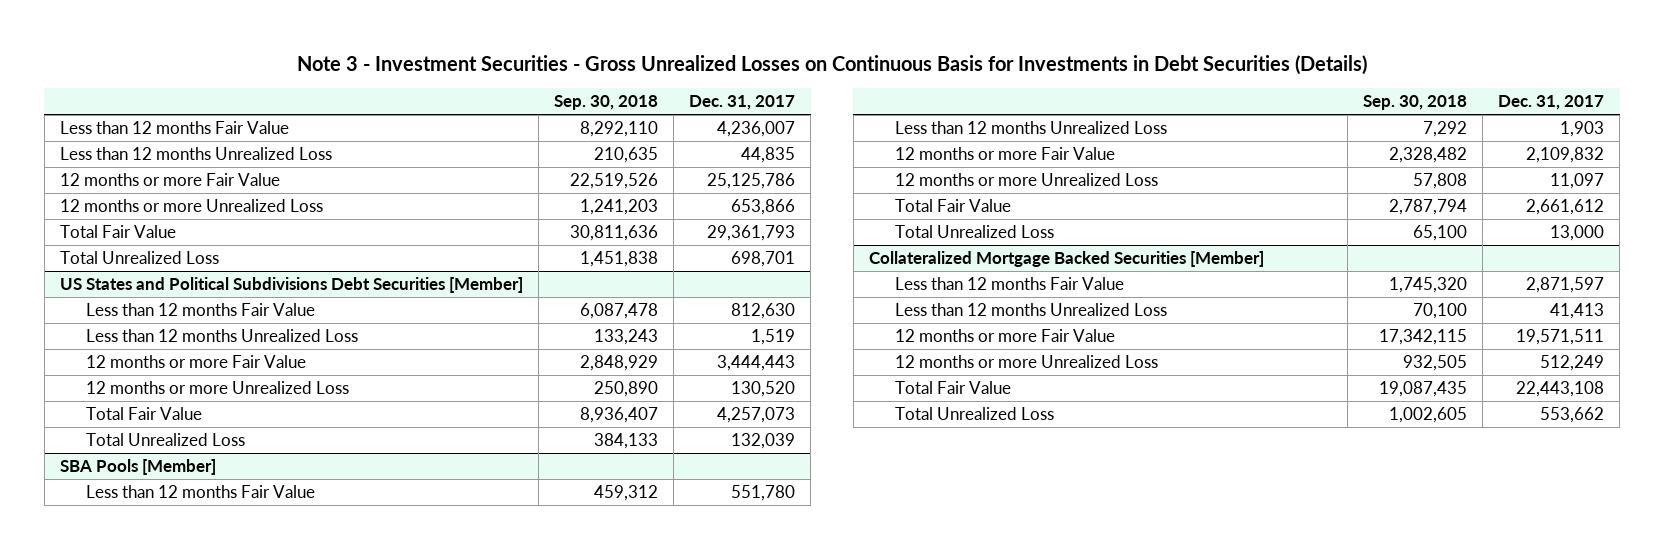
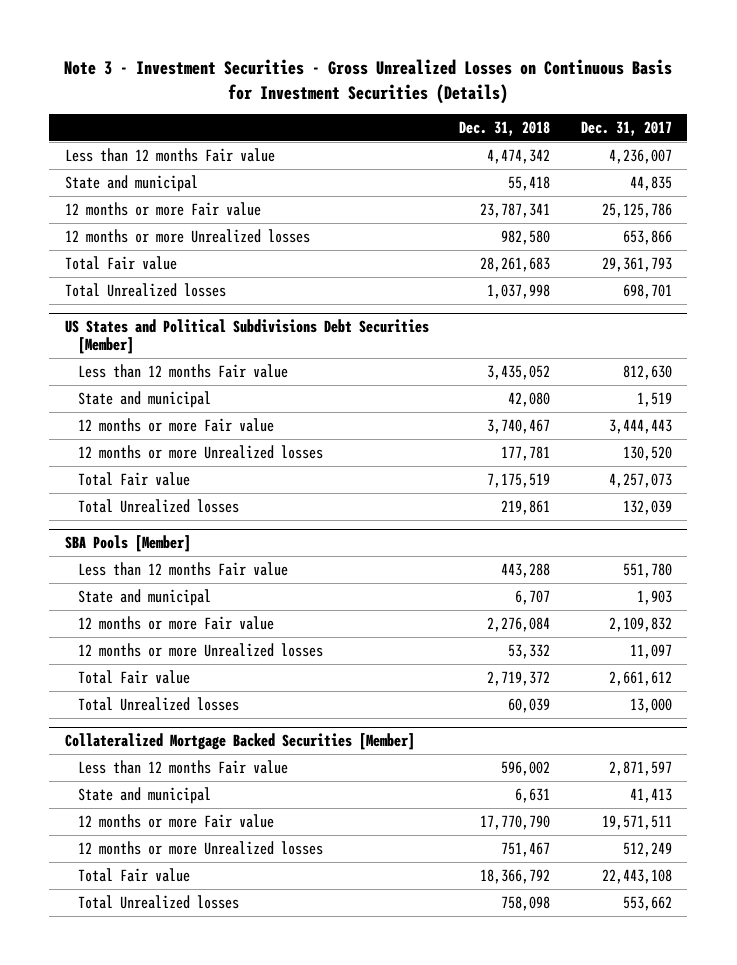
[297,54,1368,75] Note 3 - Investment Securities - Gross Unrealized Losses on Continuous Basis for Investments in Debt Securities (Details) -> [64,58,673,104] Note 3 - Investment Securities - Gross Unrealized Losses on Continuous Basis for Investment Securities (Details)
[554,95,659,111] Sep. 30, 2018 -> none
none -> [459,121,551,137] Dec. 31, 2018
[59,121,289,135] Less than 12 months Fair Value -> [64,147,275,162] Less than 12 months Fair value
[59,147,332,161] Less than 12 months Unrealized Loss -> [64,174,198,192] State and municipal
[59,173,280,187] 12 months or more Fair Value -> [64,201,261,216] 12 months or more Fair value
[59,199,323,213] 12 months or more Unrealized Loss -> [64,228,310,243] 12 months or more Unrealized losses
[59,225,176,239] Total Fair Value -> [64,255,177,270] Total Fair value
[59,251,219,265] Total Unrealized Loss -> [64,282,226,297] Total Unrealized losses
[86,303,316,317] Less than 12 months Fair Value -> [78,363,289,378] Less than 12 months Fair value
[86,329,359,343] Less than 12 months Unrealized Loss -> [78,390,212,408] State and municipal
[86,355,307,369] 12 months or more Fair Value -> [78,417,275,432] 12 months or more Fair value
[86,381,350,395] 12 months or more Unrealized Loss -> [78,444,324,459] 12 months or more Unrealized losses
[86,407,203,421] Total Fair Value -> [78,471,191,486] Total Fair value
[86,433,246,447] Total Unrealized Loss -> [78,498,240,513] Total Unrealized losses
[86,485,316,499] Less than 12 months Fair Value -> [78,561,289,576] Less than 12 months Fair value
[895,121,1168,135] Less than 12 months Unrealized Loss -> [78,588,212,606] State and municipal
[895,147,1116,161] 12 months or more Fair Value -> [78,615,275,630] 12 months or more Fair value
[895,173,1159,187] 12 months or more Unrealized Loss -> [78,642,324,657] 12 months or more Unrealized losses
[895,199,1012,213] Total Fair Value -> [78,669,191,684] Total Fair value
[895,225,1055,239] Total Unrealized Loss -> [78,696,240,711] Total Unrealized losses
[895,277,1125,291] Less than 12 months Fair Value -> [78,759,289,774] Less than 12 months Fair value
[895,303,1168,317] Less than 12 months Unrealized Loss -> [78,786,212,804] State and municipal
[895,329,1116,343] 12 months or more Fair Value -> [78,813,275,828] 12 months or more Fair value
[895,355,1159,369] 12 months or more Unrealized Loss -> [78,840,324,855] 12 months or more Unrealized losses
[895,381,1012,395] Total Fair Value -> [78,867,191,882] Total Fair value
[895,407,1055,421] Total Unrealized Loss -> [78,894,240,909] Total Unrealized losses

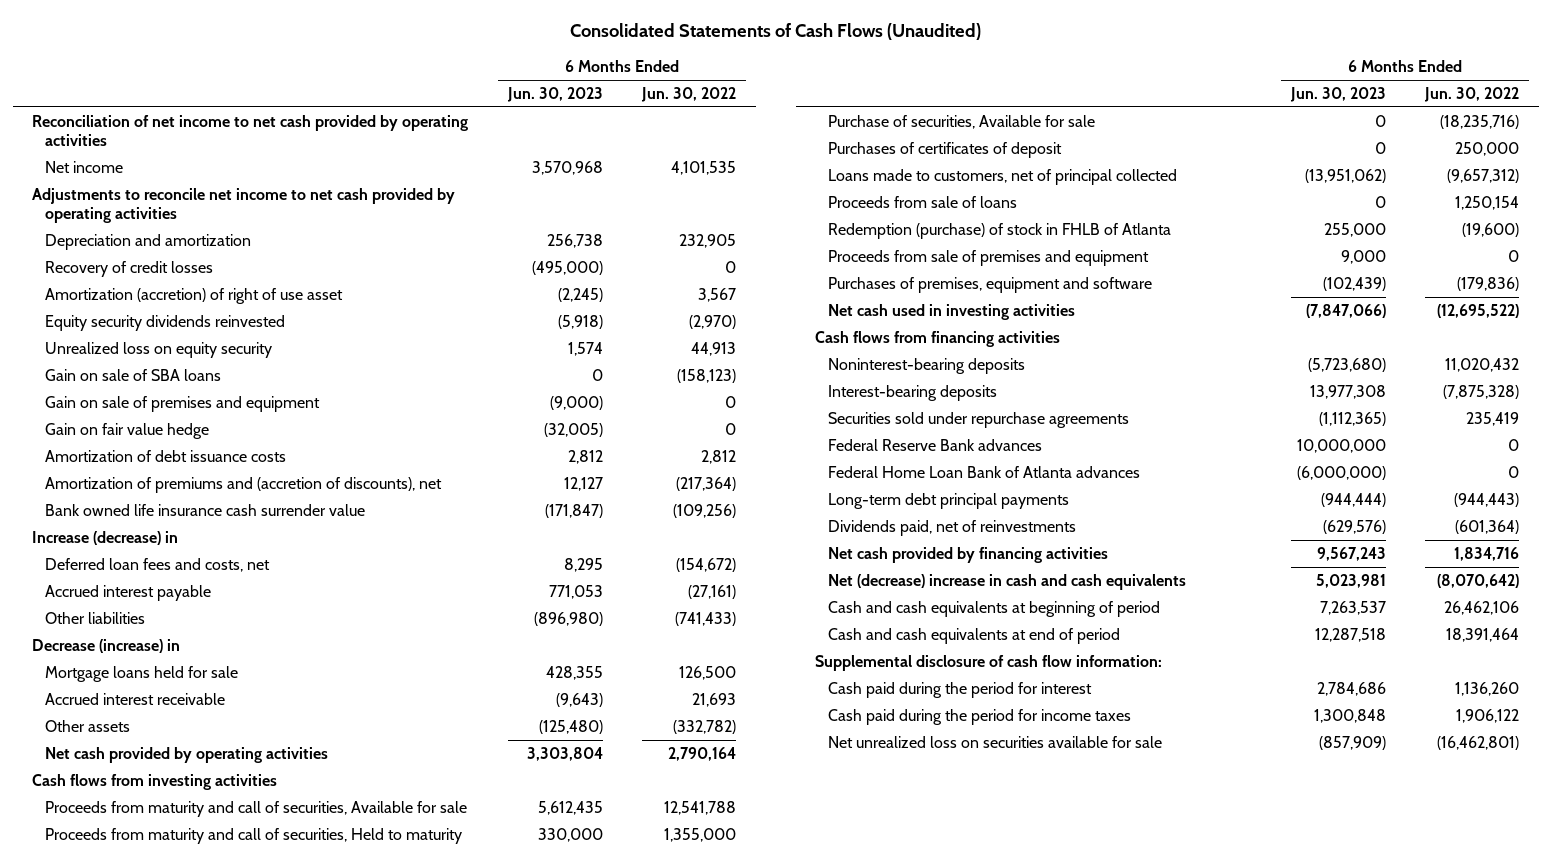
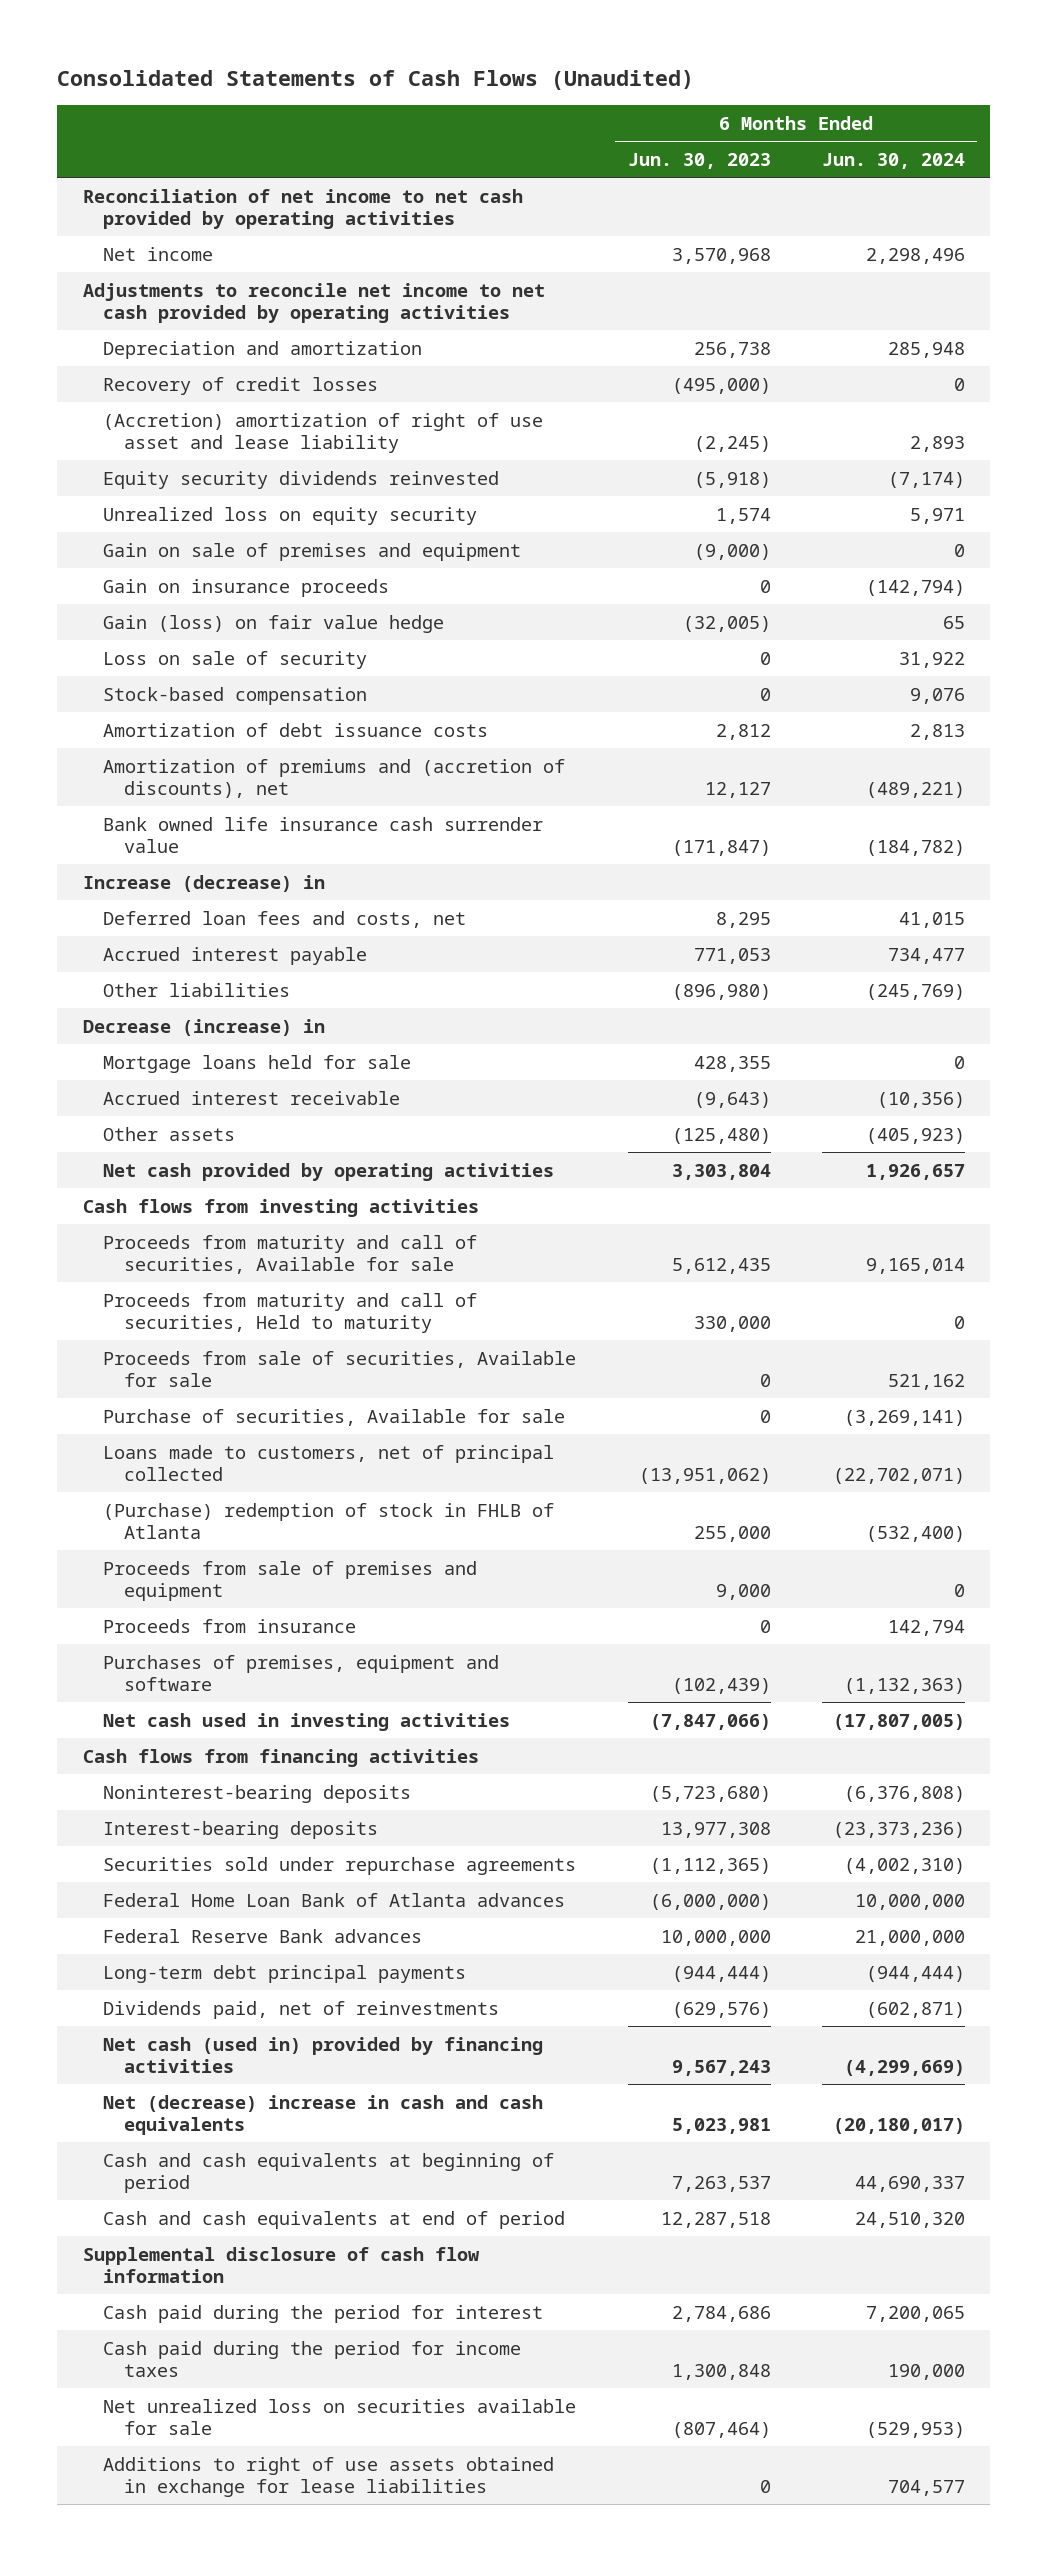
[641,87,737,103] Jun. 30, 2022 -> none
none -> [821,152,965,169] Jun. 30, 2024
[44,287,343,304] Amortization (accretion) of right of use asset -> [103,412,544,453] (Accretion) amortization of right of use asset and lease liability
[44,368,221,381] Gain on sale of SBA loans -> none
none -> [103,578,390,597] Gain on insurance proceeds
[44,422,209,439] Gain on fair value hedge -> [103,614,445,633] Gain (loss) on fair value hedge
none -> [103,650,368,669] Loss on sale of security
none -> [103,686,368,705] Stock-based compensation
none -> [103,1350,577,1387] Proceeds from sale of securities, Available for sale
[827,141,1062,158] Purchases of certificates of deposit -> none
[827,195,1017,208] Proceeds from sale of loans -> none
[827,222,1171,239] Redemption (purchase) of stock in FHLB of Atlanta -> [103,1502,555,1539] (Purchase) redemption of stock in FHLB of Atlanta
none -> [103,1618,357,1633] Proceeds from insurance
[827,438,1042,451] Federal Reserve Bank advances -> [103,1928,423,1943] Federal Reserve Bank advances
[827,546,1108,563] Net cash provided by financing activities -> [103,2036,544,2073] Net cash (used in) provided by financing activities
[815,654,1163,671] Supplemental disclosure of cash flow information: -> [82,2246,480,2283] Supplemental disclosure of cash flow information
[1318,735,1386,750] (857,909) -> [671,2421,771,2438] (807,464)
none -> [103,2456,555,2497] Additions to right of use assets obtained in exchange for lease liabilities

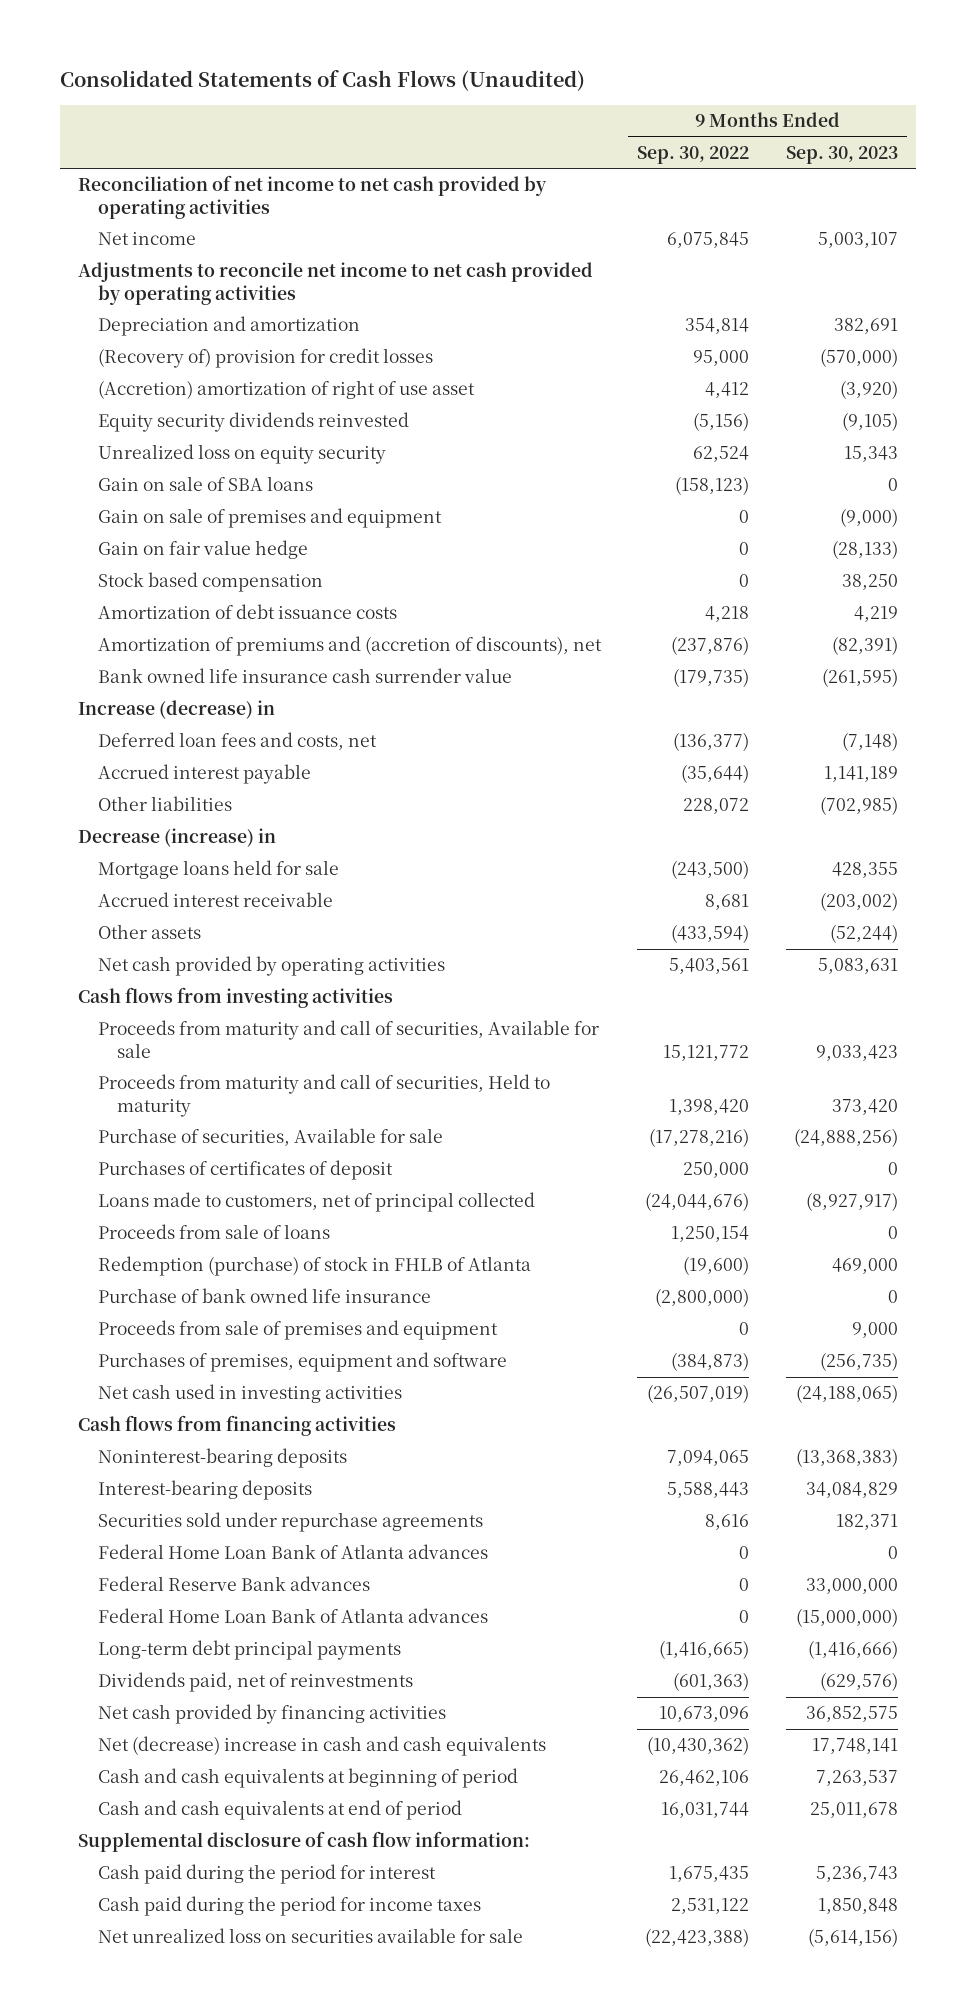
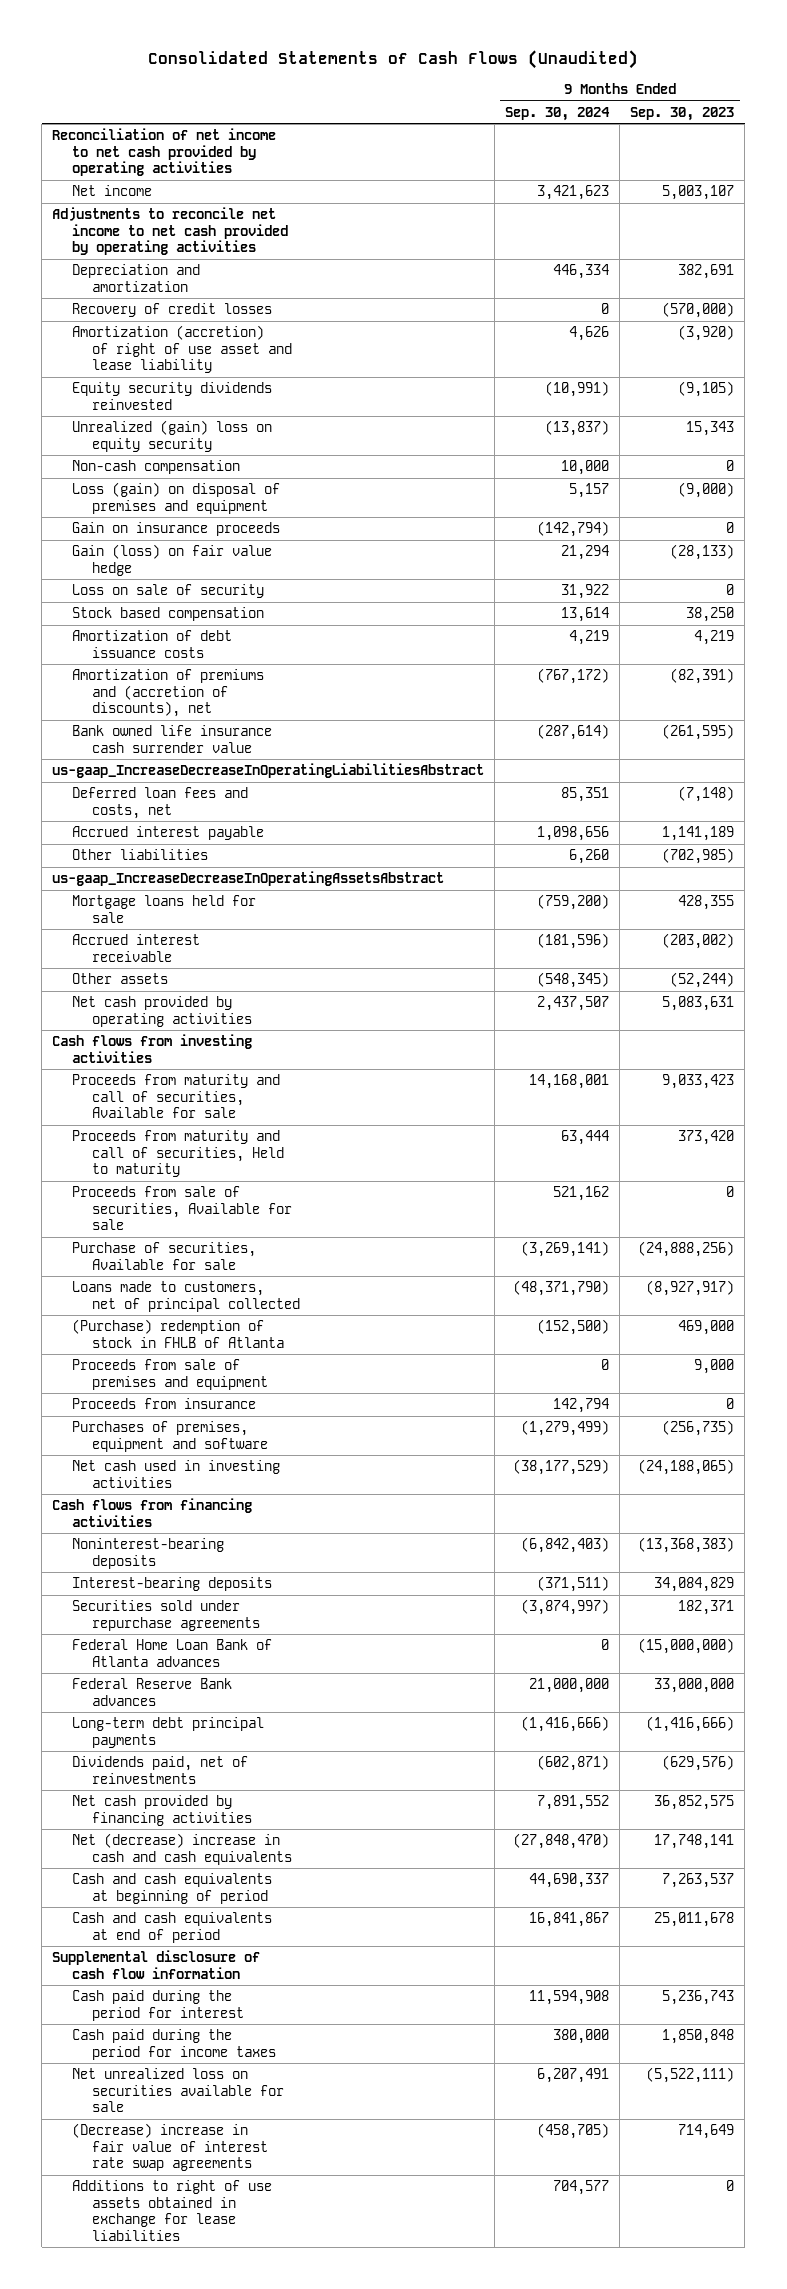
[637,145,750,164] Sep. 30, 2022 -> none
none -> [505,106,611,121] Sep. 30, 2024
[97,348,433,369] (Recovery of) provision for credit losses -> [72,303,273,318] Recovery of credit losses
[97,380,475,400] (Accretion) amortization of right of use asset -> [72,325,293,374] Amortization (accretion) of right of use asset and lease liability
[97,476,313,492] Gain on sale of SBA loans -> none
[97,444,386,465] Unrealized loss on equity security -> [72,420,273,452] Unrealized (gain) loss on equity security
none -> [72,460,241,475] Non-cash compensation
[97,508,442,529] Gain on sale of premises and equipment -> [72,482,281,514] Loss (gain) on disposal of premises and equipment
none -> [72,522,281,537] Gain on insurance proceeds
[97,540,308,560] Gain on fair value hedge -> [72,544,273,576] Gain (loss) on fair value hedge
none -> [72,584,265,599] Loss on sale of security
[78,700,276,720] Increase (decrease) in -> [52,763,485,779] us-gaap_IncreaseDecreaseInOperatingLiabilitiesAbstract
[78,828,277,848] Decrease (increase) in -> [52,871,445,887] us-gaap_IncreaseDecreaseInOperatingAssetsAbstract
none -> [72,1186,293,1231] Proceeds from sale of securities, Available for sale
[97,1160,393,1181] Purchases of certificates of deposit -> none
[97,1224,330,1240] Proceeds from sale of loans -> none
[97,1288,431,1304] Purchase of bank owned life insurance -> none
[97,1256,531,1277] Redemption (purchase) of stock in FHLB of Atlanta -> [72,1319,285,1348] (Purchase) redemption of stock in FHLB of Atlanta
none -> [72,1398,257,1410] Proceeds from insurance
[97,1544,488,1560] Federal Home Loan Bank of Atlanta advances -> none
[97,1576,370,1592] Federal Reserve Bank advances -> [72,1678,233,1706] Federal Reserve Bank advances
[78,1831,531,1853] Supplemental disclosure of cash flow information: -> [52,1950,261,1979] Supplemental disclosure of cash flow information
[807,1928,898,1948] (5,614,156) -> [646,2067,735,2084] (5,522,111)
none -> [72,2123,269,2172] (Decrease) increase in fair value of interest rate swap agreements
none -> [72,2180,273,2242] Additions to right of use assets obtained in exchange for lease liabilities

